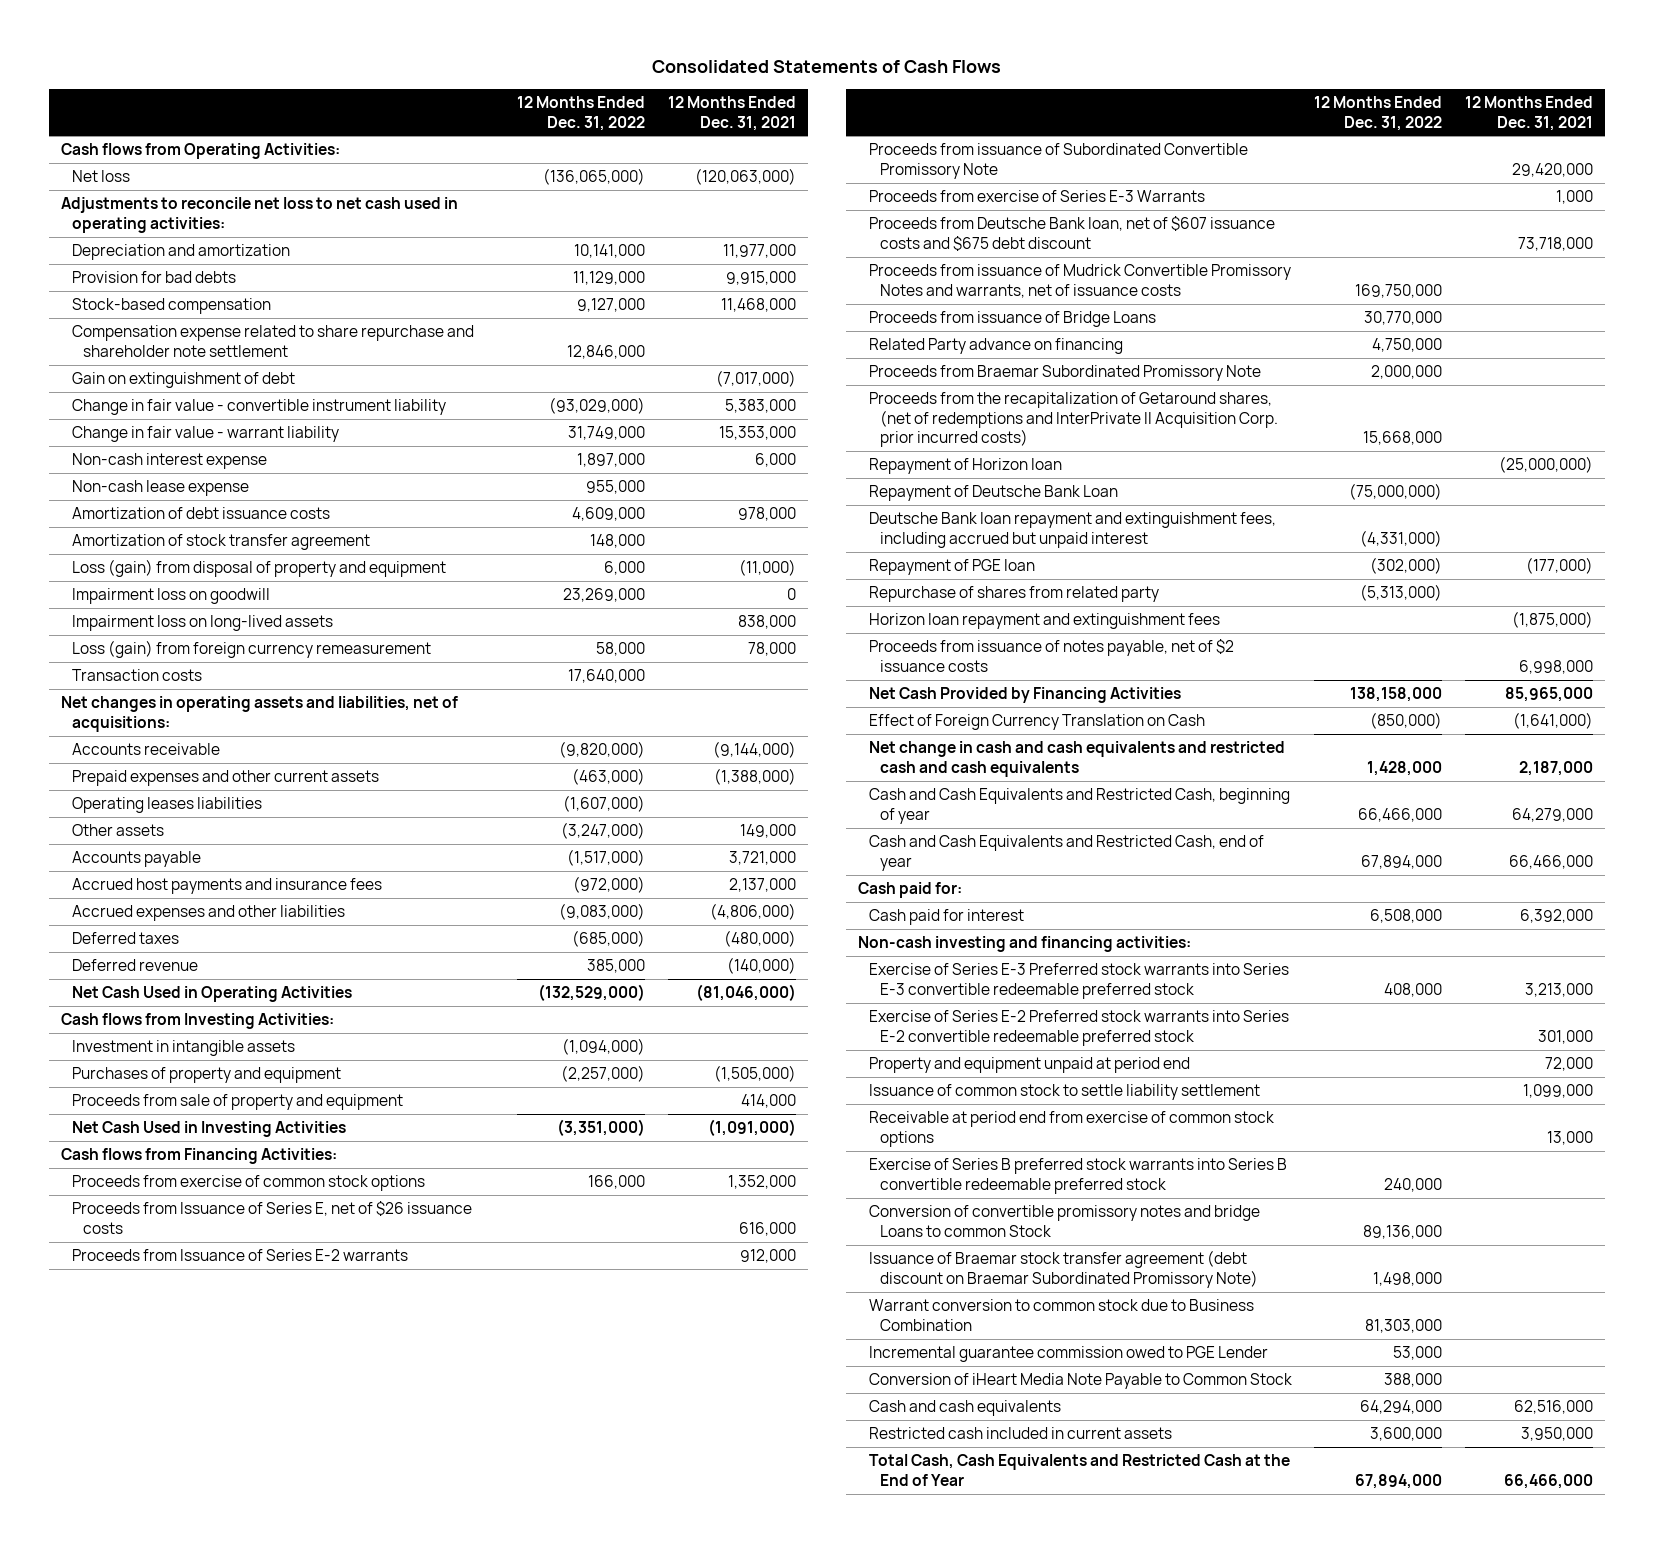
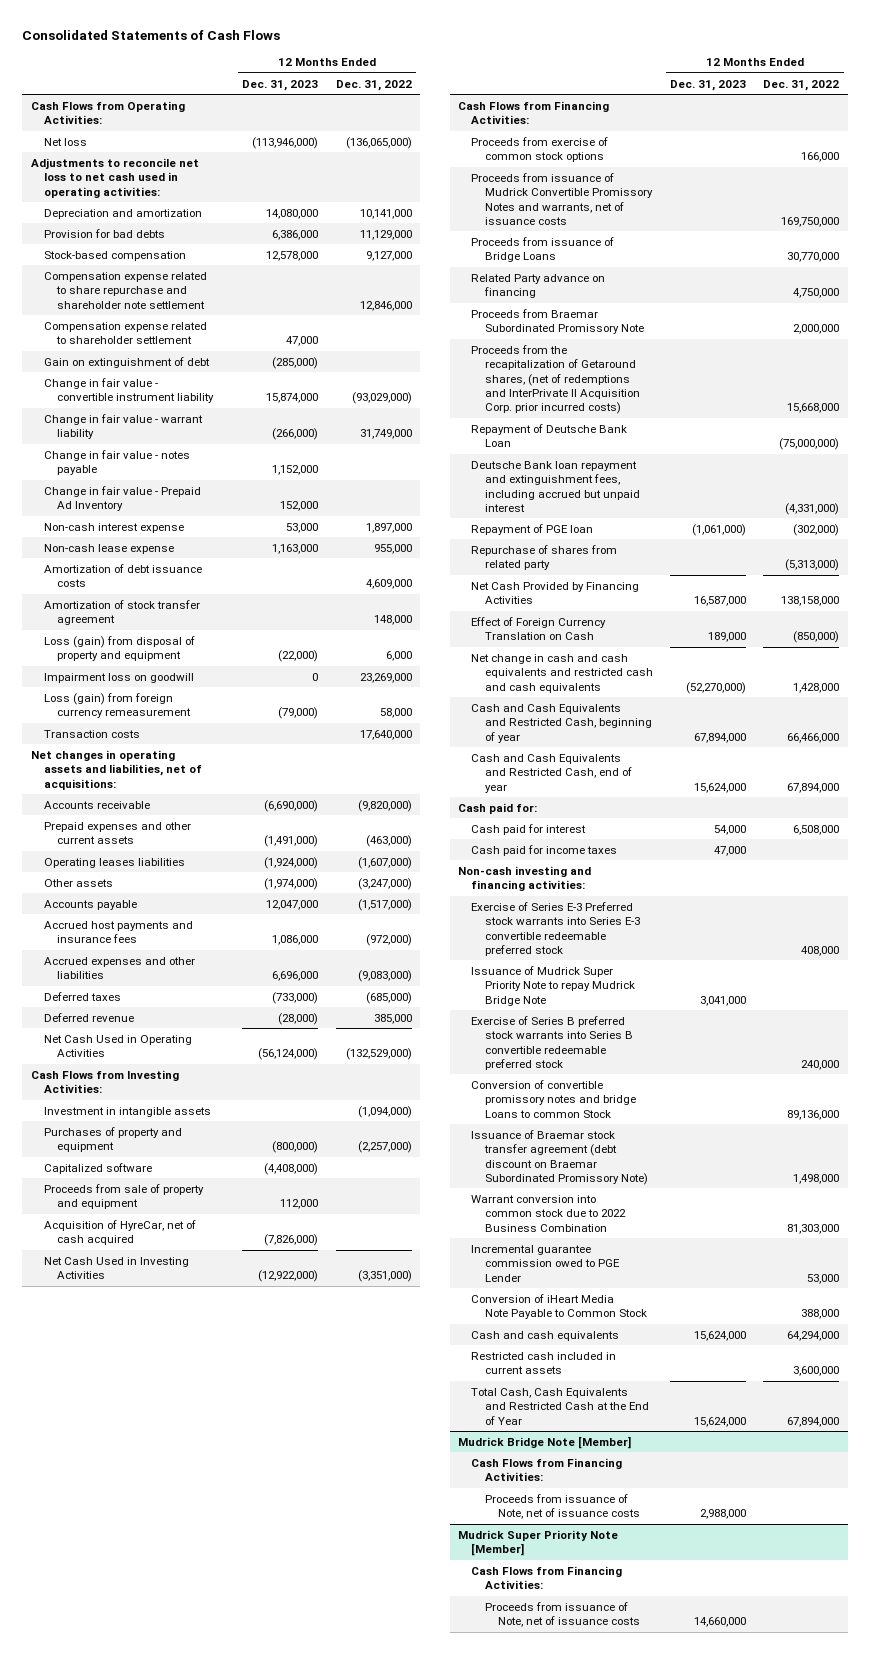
[668,95,797,131] 12 Months Ended Dec. 31, 2021 -> none
none -> [242,79,319,91] Dec. 31, 2023
[60,143,340,160] Cash flows from Operating Activities: -> [30,100,185,125] Cash Flows from Operating Activities:
none -> [43,321,207,345] Compensation expense related to shareholder settlement
none -> [43,449,190,476] Change in fair value - notes payable
none -> [43,485,201,512] Change in fair value - Prepaid Ad Inventory
[71,615,333,632] Impairment loss on long-lived assets -> none
[60,1013,334,1030] Cash flows from Investing Activities: -> [30,1069,179,1094] Cash Flows from Investing Activities:
none -> [43,1162,152,1174] Capitalized software
none -> [43,1219,196,1246] Acquisition of HyreCar, net of cash acquired
[60,1148,337,1165] Cash flows from Financing Activities: -> [458,100,610,125] Cash Flows from Financing Activities:
[71,1201,472,1234] Proceeds from Issuance of Series E, net of $26 issuance costs -> none
[71,1249,408,1262] Proceeds from Issuance of Series E-2 warrants -> none
[868,143,1248,179] Proceeds from issuance of Subordinated Convertible Promissory Note -> none
[868,190,1205,203] Proceeds from exercise of Series E-3 Warrants -> none
[868,216,1275,251] Proceeds from Deutsche Bank loan, net of $607 issuance costs and $675 debt discount -> none
[868,458,1062,475] Repayment of Horizon loan -> none
[868,613,1220,630] Horizon loan repayment and extinguishment fees -> none
[868,639,1234,672] Proceeds from issuance of notes payable, net of $2 issuance costs -> none
none -> [471,844,618,856] Cash paid for income taxes
[868,1010,1289,1046] Exercise of Series E-2 Preferred stock warrants into Series E-2 convertible redeemable preferred stock -> none
[868,1057,1190,1074] Property and equipment unpaid at period end -> none
[868,1084,1260,1101] Issuance of common stock to settle liability settlement -> none
[868,1111,1274,1147] Receivable at period end from exercise of common stock options -> none
none -> [471,965,635,1006] Issuance of Mudrick Super Priority Note to repay Mudrick Bridge Note
[868,1299,1254,1331] Warrant conversion to common stock due to Business Combination -> [471,1194,626,1232] Warrant conversion into common stock due to 2022 Business Combination
none -> [458,1435,632,1449] Mudrick Bridge Note [Member]
none -> [471,1457,623,1482] Cash Flows from Financing Activities:
none -> [484,1493,640,1520] Proceeds from issuance of Note, net of issuance costs
none -> [458,1529,619,1557] Mudrick Super Priority Note [Member]
none -> [471,1565,623,1590] Cash Flows from Financing Activities:
none -> [484,1601,640,1628] Proceeds from issuance of Note, net of issuance costs

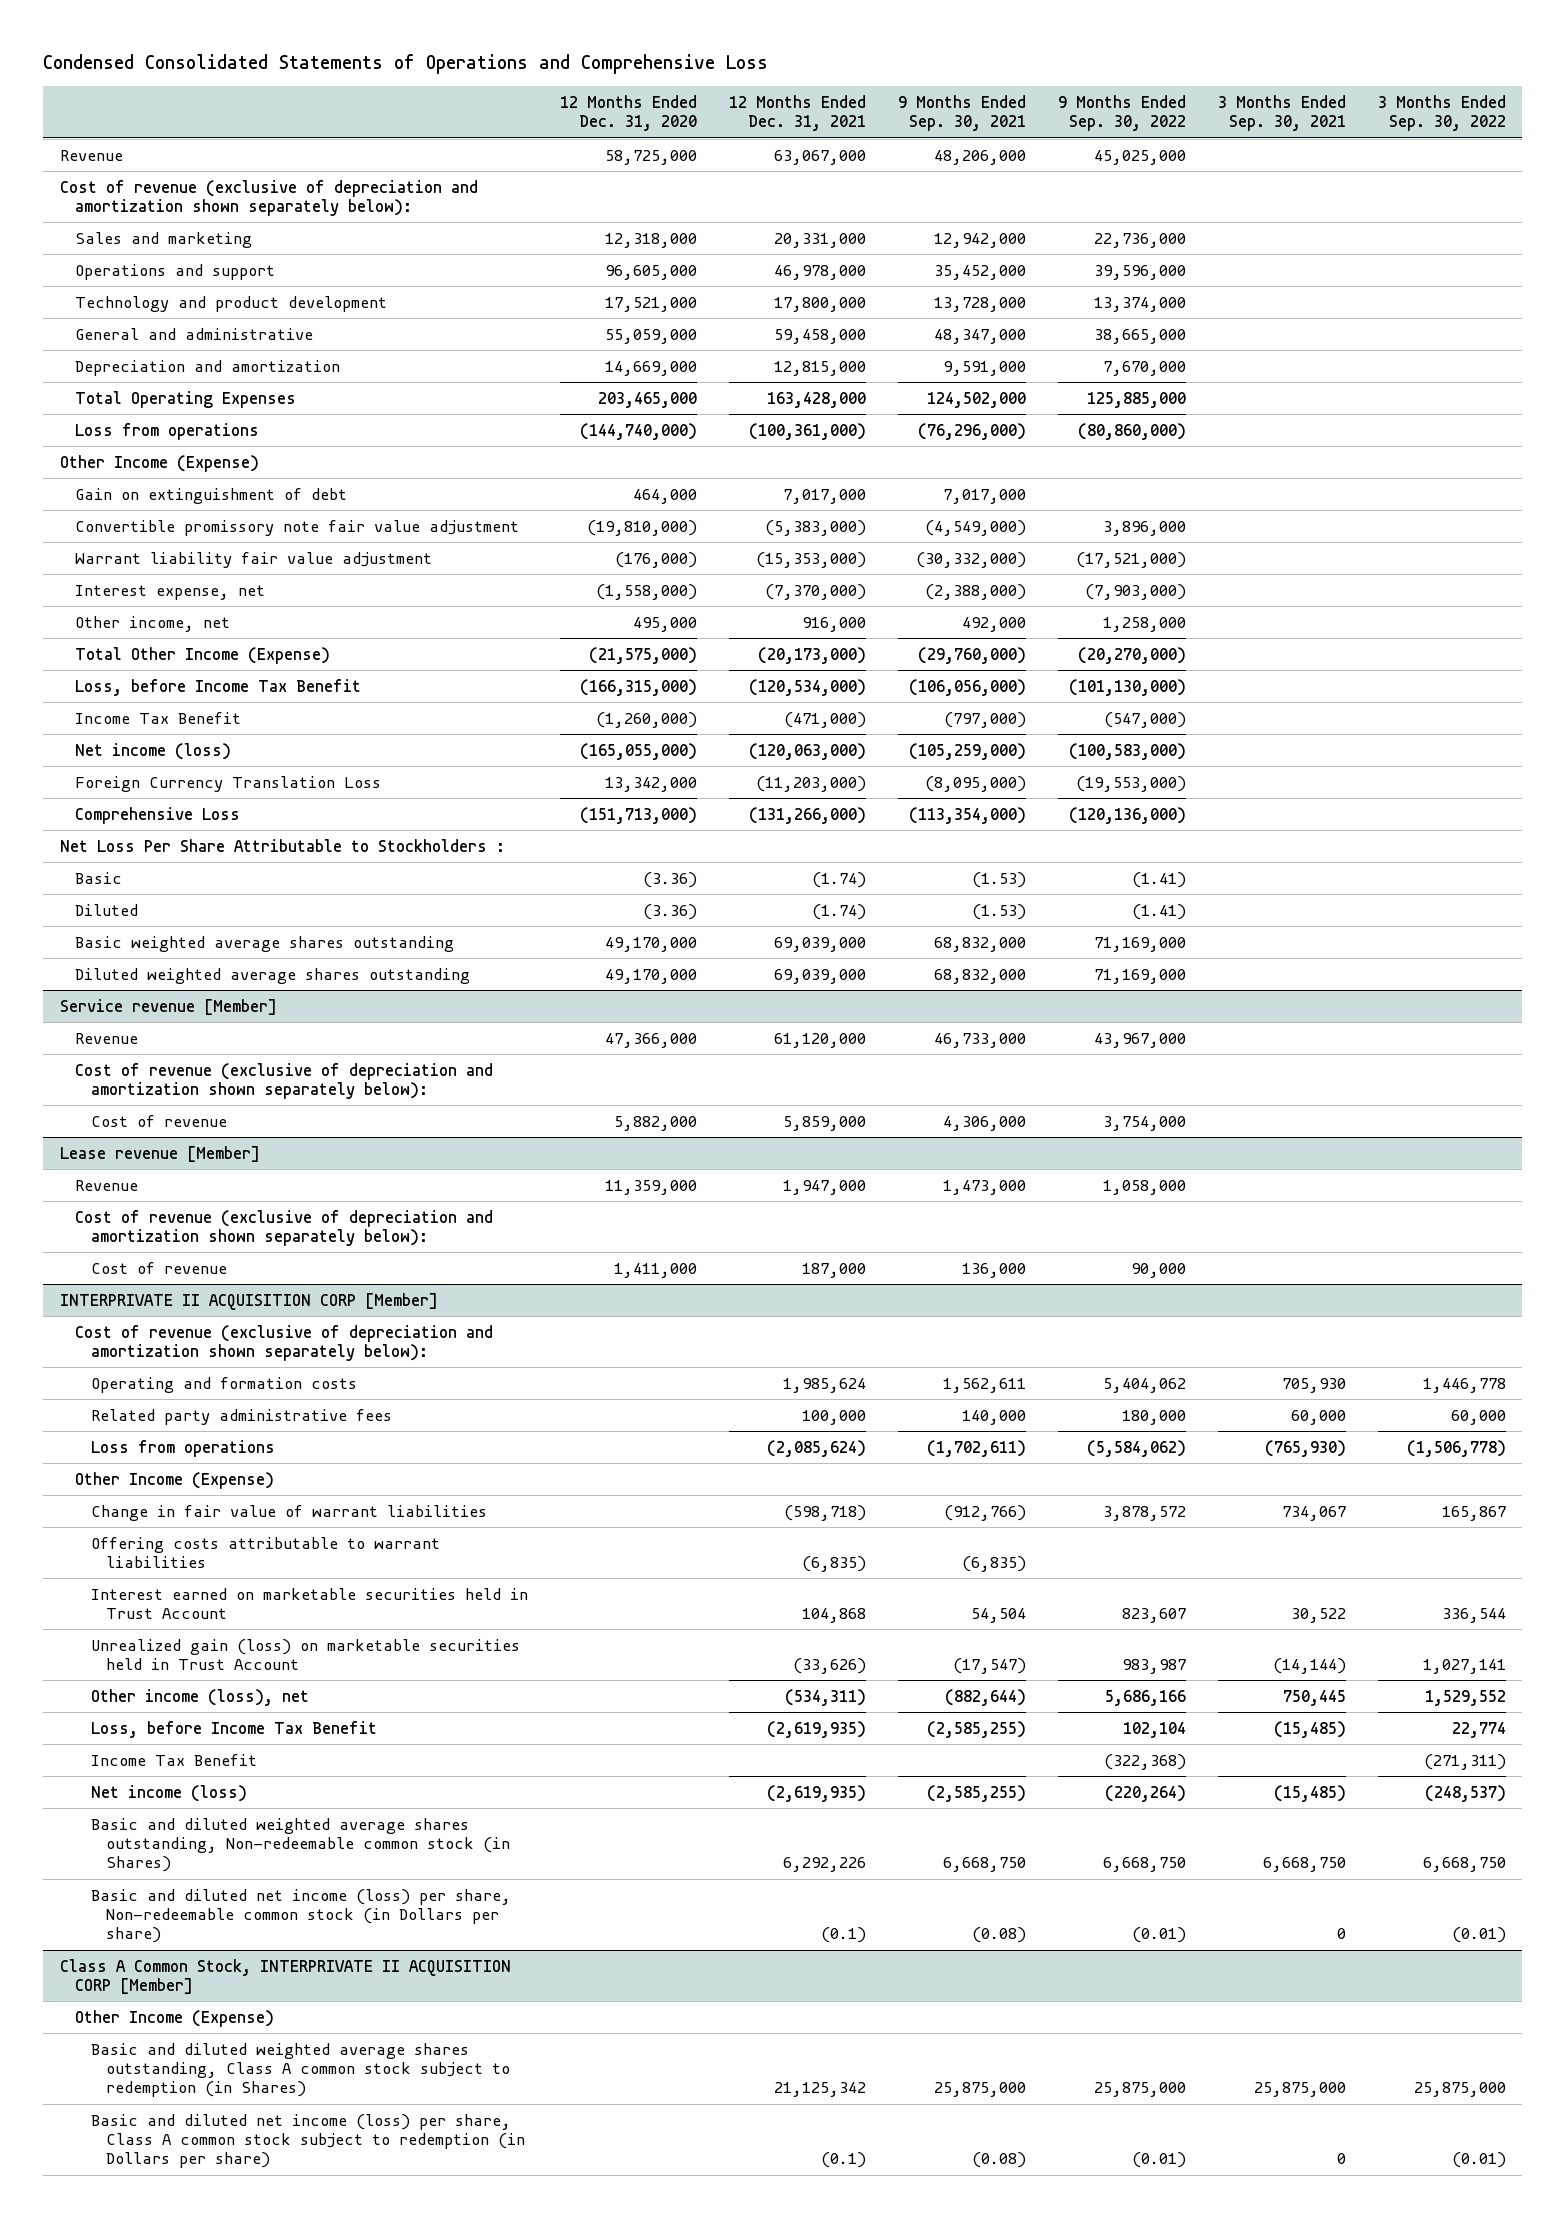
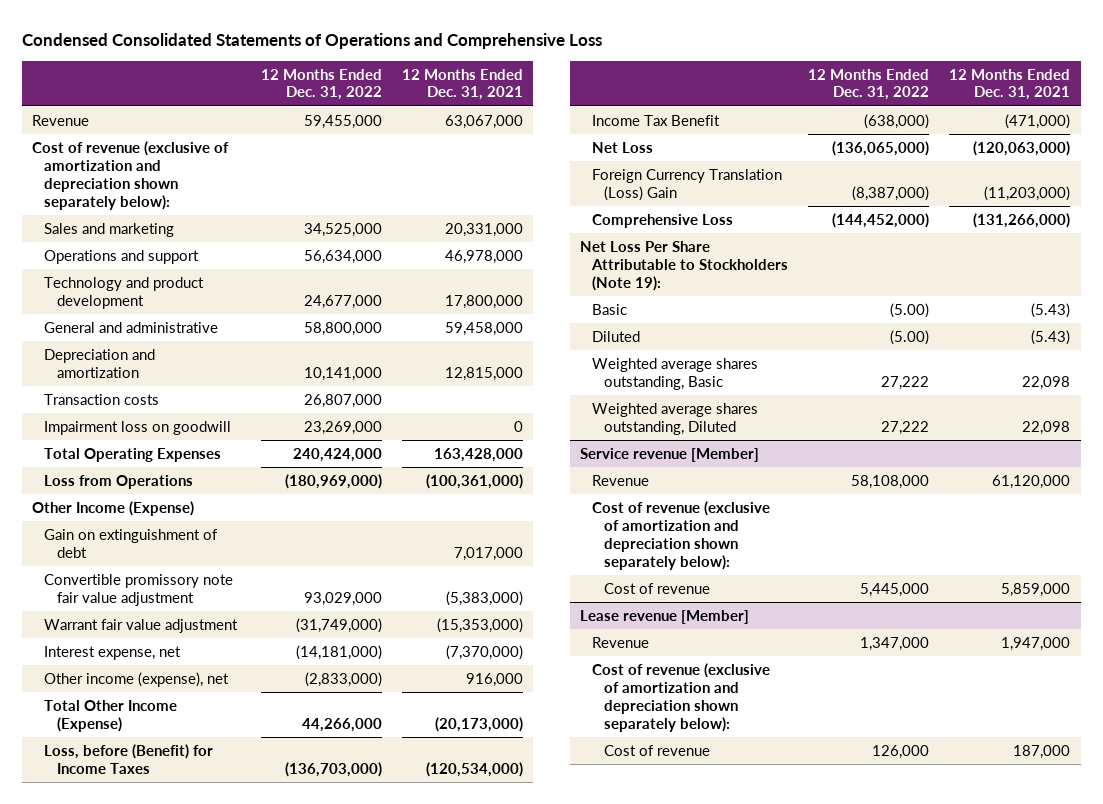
[559,95,697,132] 12 Months Ended Dec. 31, 2020 -> none
[897,95,1026,132] 9 Months Ended Sep. 30, 2021 -> none
[1058,95,1187,132] 9 Months Ended Sep. 30, 2022 -> none
[1218,95,1347,132] 3 Months Ended Sep. 30, 2021 -> none
[1378,95,1507,132] 3 Months Ended Sep. 30, 2022 -> none
none -> [260,68,382,101] 12 Months Ended Dec. 31, 2022
[59,179,478,217] Cost of revenue (exclusive of depreciation and amortization shown separately below): -> [32,140,230,210] Cost of revenue (exclusive of amortization and depreciation shown separately below):
none -> [44,393,160,405] Transaction costs
none -> [44,420,232,435] Impairment loss on goodwill
[75,422,260,440] Loss from operations -> [44,474,194,489] Loss from Operations
[75,551,433,568] Warrant liability fair value adjustment -> [44,618,239,633] Warrant fair value adjustment
[75,615,231,632] Other income, net -> [44,671,230,687] Other income (expense), net
[75,678,362,696] Loss, before Income Tax Benefit -> [44,743,214,774] Loss, before (Benefit) for Income Taxes
[75,742,232,760] Net income (loss) -> [592,141,654,153] Net Loss
[75,775,382,792] Foreign Currency Translation Loss -> [592,168,783,201] Foreign Currency Translation (Loss) Gain
[59,838,505,852] Net Loss Per Share Attributable to Stockholders : -> [580,240,789,291] Net Loss Per Share Attributable to Stockholders (Note 19):
[811,871,866,888] (1.74) -> [1031,302,1071,318] (5.43)
[811,903,866,920] (1.74) -> [1031,329,1071,345] (5.43)
[75,935,455,952] Basic weighted average shares outstanding -> [592,357,759,390] Weighted average shares outstanding, Basic
[773,936,866,952] 69,039,000 -> [1022,375,1071,390] 22,098
[75,967,471,984] Diluted weighted average shares outstanding -> [592,402,759,435] Weighted average shares outstanding, Diluted
[773,968,866,984] 69,039,000 -> [1022,420,1071,435] 22,098
[75,1062,494,1100] Cost of revenue (exclusive of depreciation and amortization shown separately below): -> [592,500,771,570] Cost of revenue (exclusive of amortization and depreciation shown separately below):
[75,1209,494,1247] Cost of revenue (exclusive of depreciation and amortization shown separately below): -> [592,662,771,732] Cost of revenue (exclusive of amortization and depreciation shown separately below):
[59,1292,438,1310] INTERPRIVATE II ACQUISITION CORP [Member] -> none
[75,1324,494,1362] Cost of revenue (exclusive of depreciation and amortization shown separately below): -> none
[90,1376,357,1393] Operating and formation costs -> none
[90,1408,392,1425] Related party administrative fees -> none
[90,1439,275,1457] Loss from operations -> none
[75,1471,275,1489] Other Income (Expense) -> none
[90,1504,487,1521] Change in fair value of warrant liabilities -> none
[90,1536,440,1569] Offering costs attributable to warrant liabilities -> none
[90,1587,528,1620] Interest earned on marketable securities held in Trust Account -> none
[90,1638,520,1671] Unrealized gain (loss) on marketable securities held in Trust Account -> none
[90,1688,309,1706] Other income (loss), net -> none
[90,1720,377,1738] Loss, before Income Tax Benefit -> none
[90,1753,257,1766] Income Tax Benefit -> none
[90,1784,247,1802] Net income (loss) -> none
[90,1817,510,1873] Basic and diluted weighted average shares outstanding, Non-redeemable common stock (in Shares) -> none
[90,1888,511,1944] Basic and diluted net income (loss) per share, Non-redeemable common stock (in Dollars per share) -> none
[59,1958,511,1995] Class A Common Stock, INTERPRIVATE II ACQUISITION CORP [Member] -> none
[75,2009,275,2027] Other Income (Expense) -> none
[90,2042,510,2098] Basic and diluted weighted average shares outstanding, Class A common stock subject to redemption (in Shares) -> none
[90,2113,525,2169] Basic and diluted net income (loss) per share, Class A common stock subject to redemption (in Dollars per share) -> none

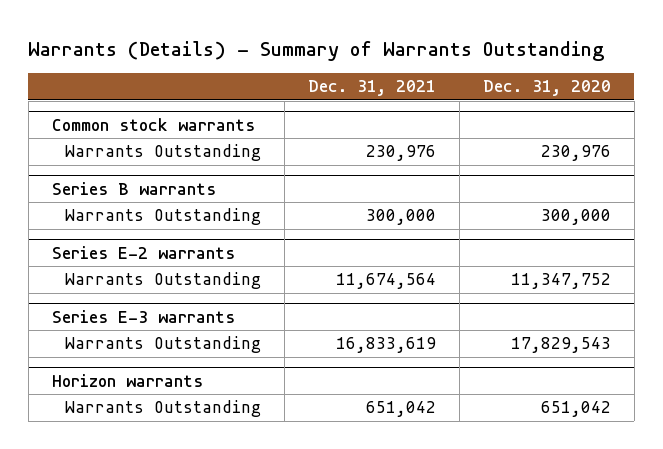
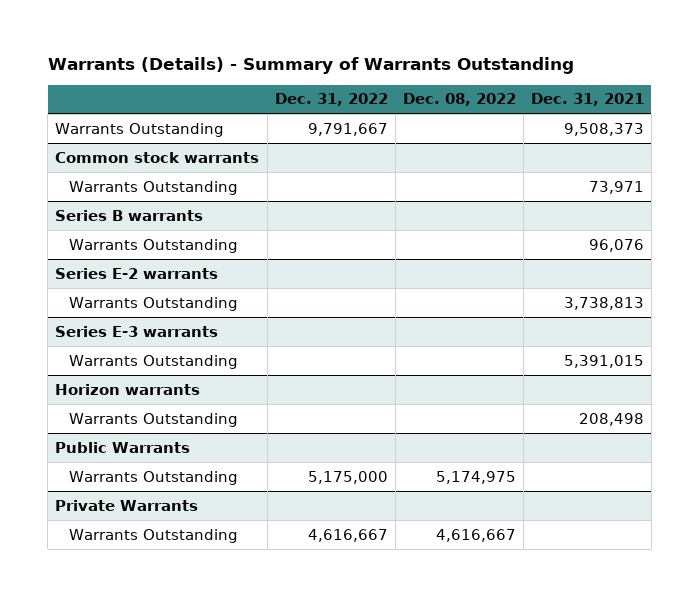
[482,80,611,97] Dec. 31, 2020 -> none
none -> [274,93,388,107] Dec. 31, 2022
none -> [402,93,516,107] Dec. 08, 2022
none -> [55,122,225,137] Warrants Outstanding
[366,145,437,162] 230,976 -> [588,180,644,194] 73,971
[366,209,437,226] 300,000 -> [588,238,644,252] 96,076
[336,273,437,290] 11,674,564 -> [563,296,644,310] 3,738,813
[336,337,437,354] 16,833,619 -> [563,354,644,368] 5,391,015
[366,401,437,418] 651,042 -> [578,412,644,426] 208,498
none -> [55,441,191,453] Public Warrants
none -> [69,470,239,485] Warrants Outstanding
none -> [55,499,199,511] Private Warrants
none -> [69,528,239,543] Warrants Outstanding

